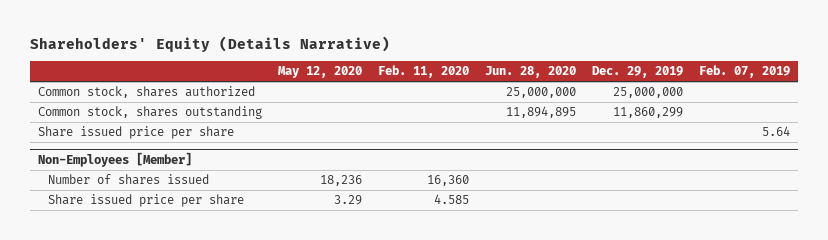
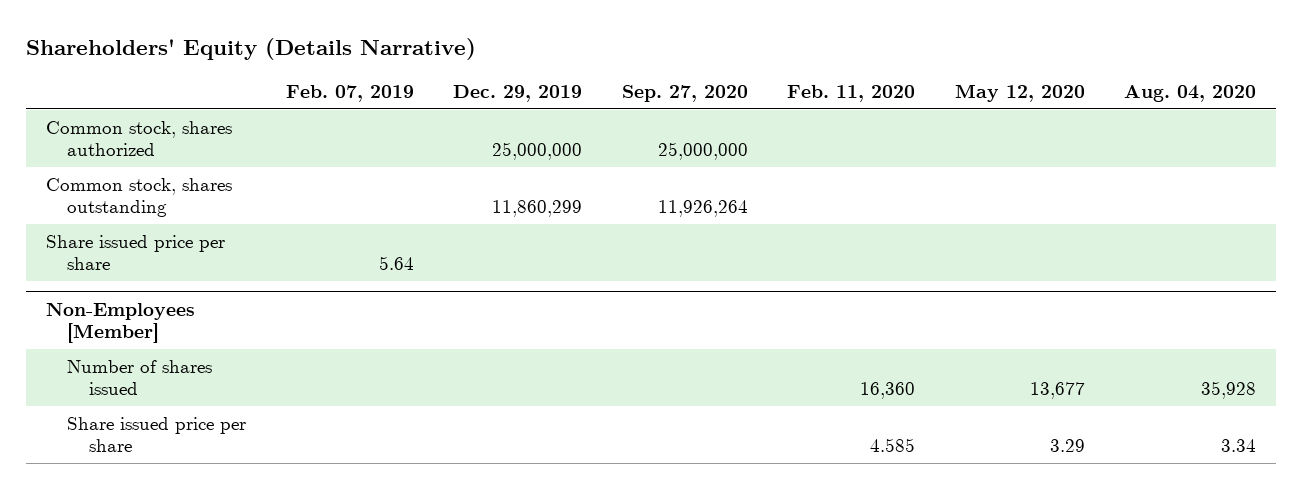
[484,66,576,79] Jun. 28, 2020 -> none
none -> [621,84,748,102] Sep. 27, 2020
none -> [1124,84,1257,102] Aug. 04, 2020
[319,175,362,187] 18,236 -> [1029,381,1085,399] 13,677

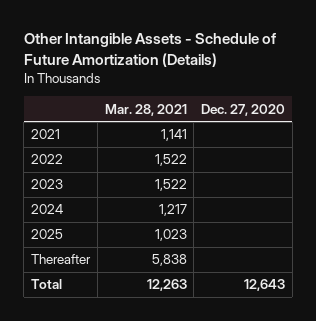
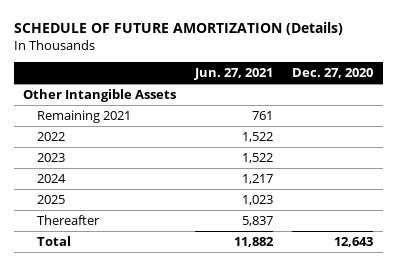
[23,33,276,67] Other Intangible Assets - Schedule of Future Amortization (Details) -> [13,22,343,36] SCHEDULE OF FUTURE AMORTIZATION (Details)
[104,103,187,116] Mar. 28, 2021 -> none
none -> [194,67,274,80] Jun. 27, 2021
none -> [23,88,177,102] Other Intangible Assets
[31,129,61,140] 2021 -> [36,109,131,123] Remaining 2021

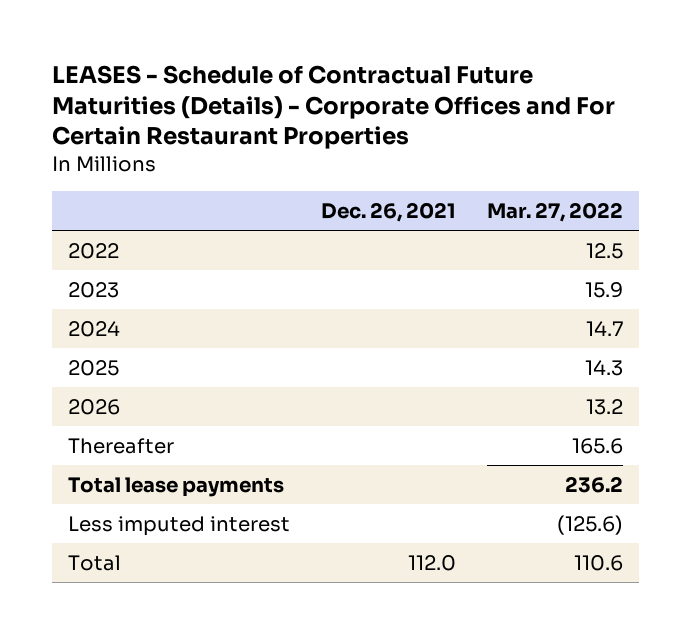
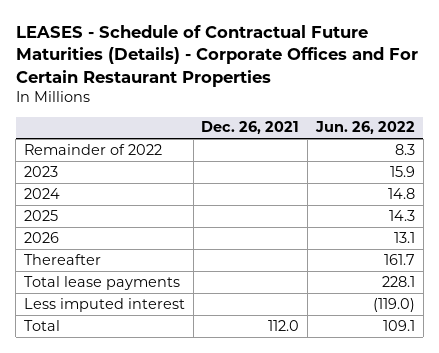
[487,201,624,222] Mar. 27, 2022 -> none
none -> [315,121,416,135] Jun. 26, 2022
[67,242,119,259] 2022 -> [23,143,162,155] Remainder of 2022

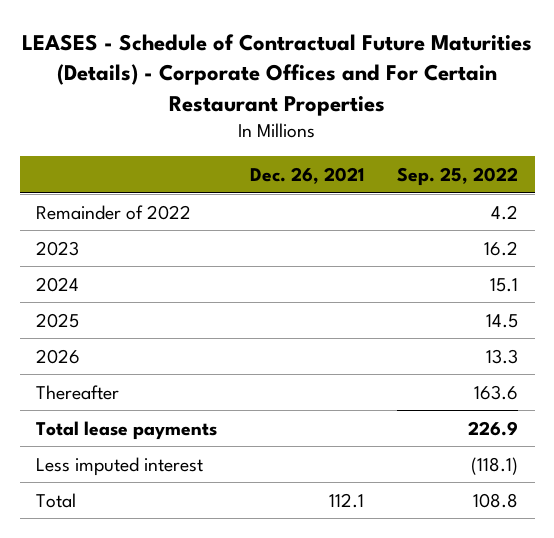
[315,121,416,135] Jun. 26, 2022 -> none
none -> [397,167,519,187] Sep. 25, 2022
[268,319,300,331] 112.0 -> [329,492,365,508] 112.1

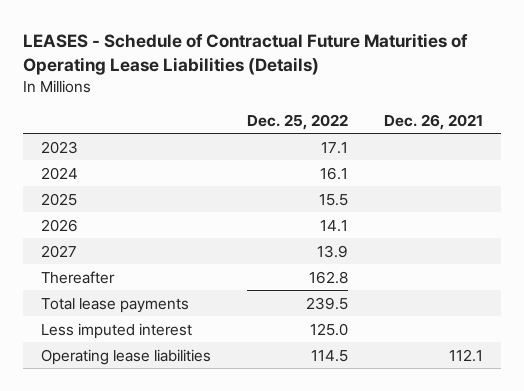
[22,33,533,116] LEASES - Schedule of Contractual Future Maturities (Details) - Corporate Offices and For Certain Restaurant Properties -> [23,33,469,75] LEASES - Schedule of Contractual Future Maturities of Operating Lease Liabilities (Details)
[397,167,519,187] Sep. 25, 2022 -> none
none -> [246,113,348,130] Dec. 25, 2022
[36,204,192,220] Remainder of 2022 -> none
none -> [41,244,78,258] 2027
[36,492,77,508] Total -> [41,348,212,365] Operating lease liabilities

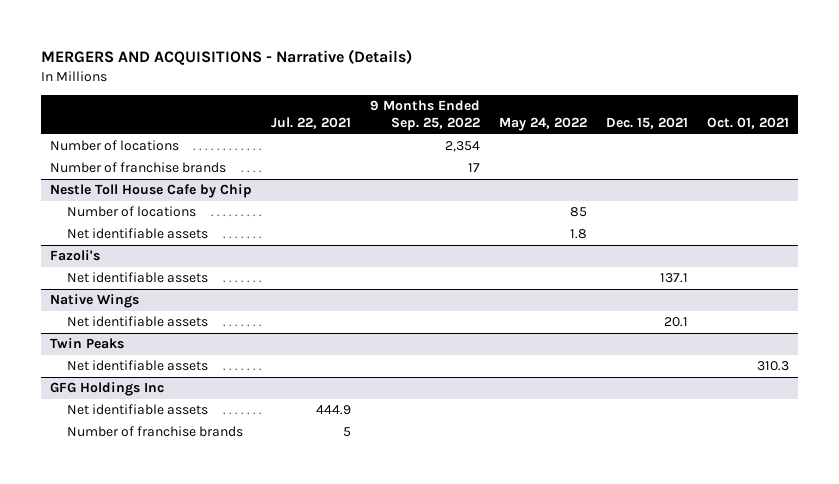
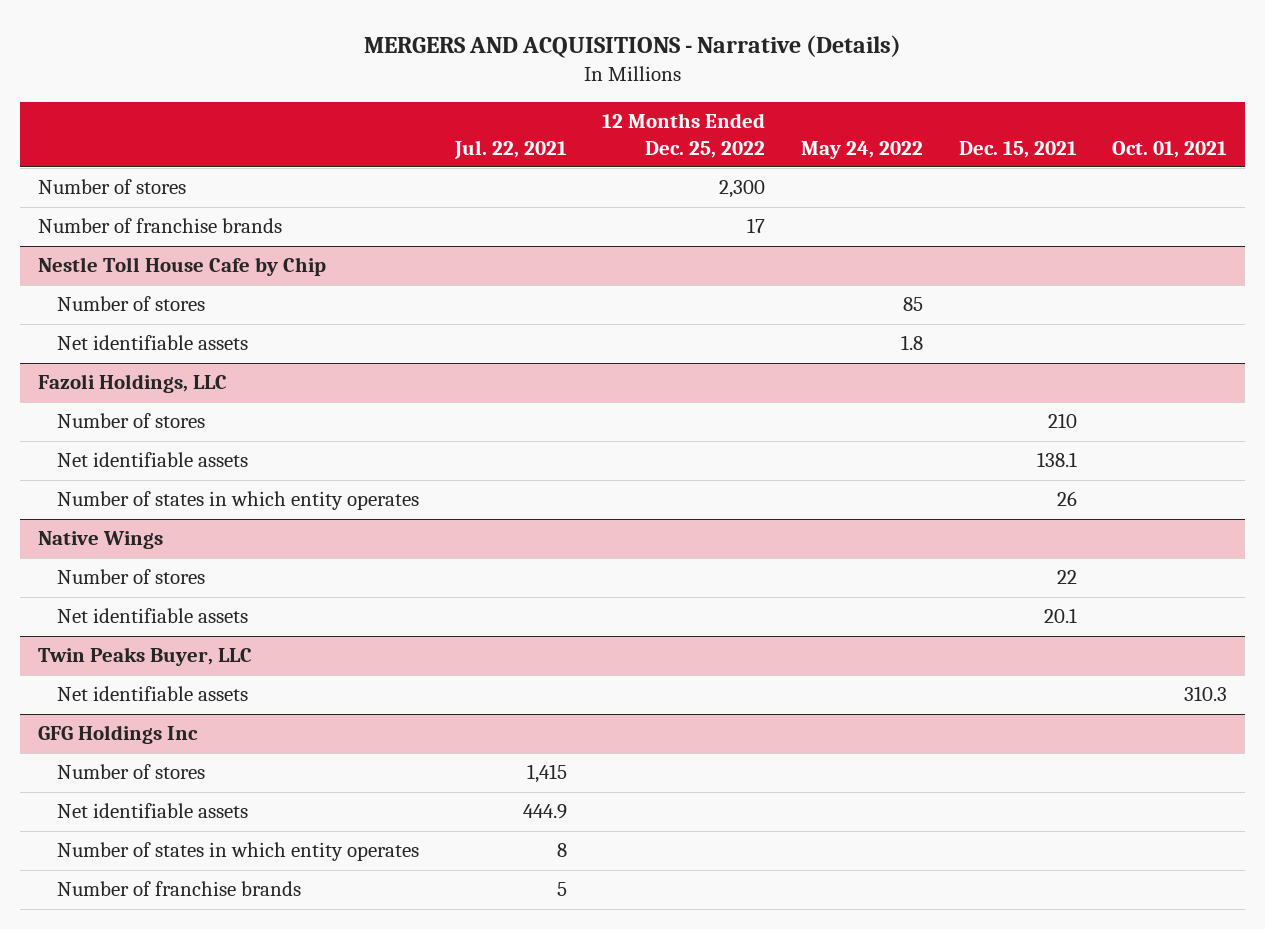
[370,100,481,132] 9 Months Ended Sep. 25, 2022 -> none
none -> [602,113,766,158] 12 Months Ended Dec. 25, 2022
[50,140,180,152] Number of locations -> [38,179,187,195] Number of stores
[66,206,196,218] Number of locations -> [57,296,206,312] Number of stores
[50,250,101,262] Fazoli's -> [38,374,228,394] Fazoli Holdings, LLC
none -> [57,413,206,429] Number of stores
[660,273,689,284] 137.1 -> [1036,452,1077,468] 138.1
none -> [57,491,420,511] Number of states in which entity operates
none -> [57,569,206,585] Number of stores
[50,338,125,350] Twin Peaks -> [38,647,253,667] Twin Peaks Buyer, LLC
none -> [57,764,206,780] Number of stores
none -> [57,842,420,862] Number of states in which entity operates

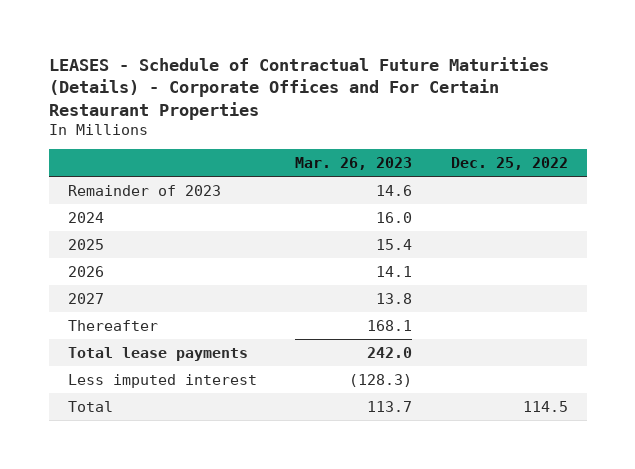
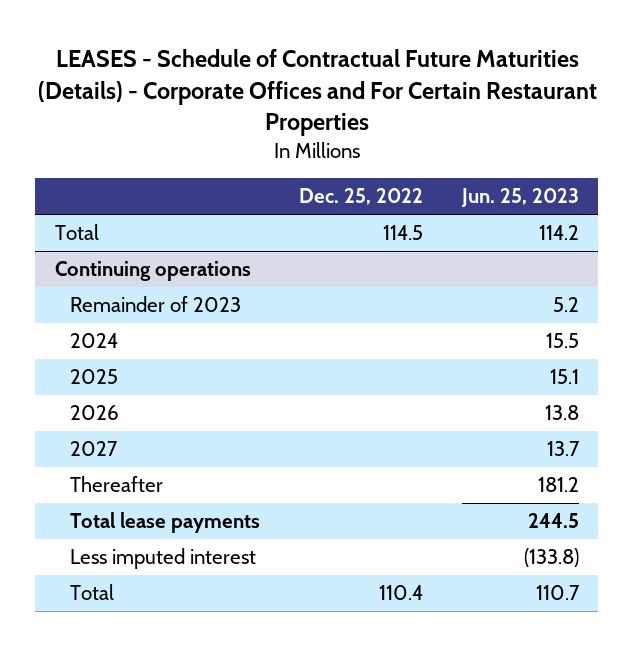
[295,157,413,171] Mar. 26, 2023 -> none
none -> [460,188,579,208] Jun. 25, 2023
[67,184,221,196] Remainder of 2023 -> none
[67,211,104,223] 2024 -> none
[67,238,104,250] 2025 -> none
[67,265,104,277] 2026 -> none
[67,292,104,304] 2027 -> none
[67,319,158,331] Thereafter -> none
[67,346,248,361] Total lease payments -> none
[67,373,257,388] Less imputed interest -> none
none -> [54,260,251,281] Continuing operations
none -> [70,295,242,312] Remainder of 2023
none -> [70,332,119,348] 2024
none -> [70,368,119,384] 2025
none -> [70,404,120,420] 2026
none -> [70,440,119,456] 2027
none -> [70,475,164,492] Thereafter
none -> [70,511,261,533] Total lease payments
none -> [70,547,257,569] Less imputed interest
none -> [70,583,115,600] Total

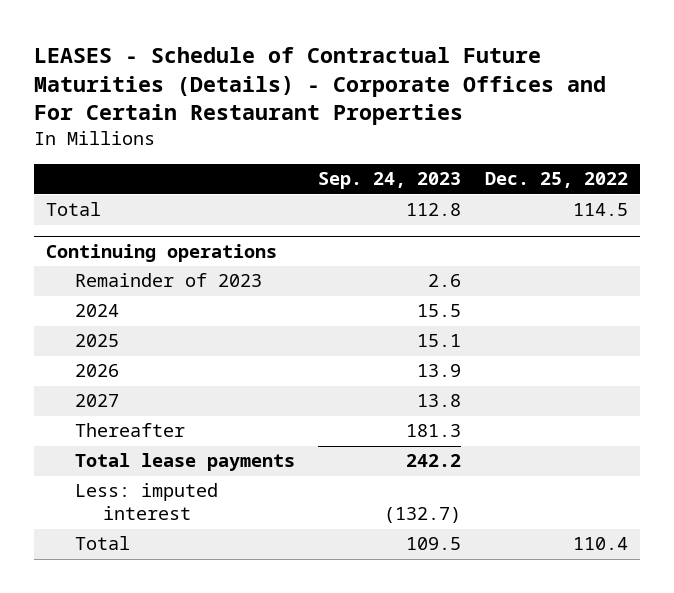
[460,188,579,208] Jun. 25, 2023 -> none
none -> [318,172,462,190] Sep. 24, 2023
[70,547,257,569] Less imputed interest -> [74,483,218,521] Less: imputed interest

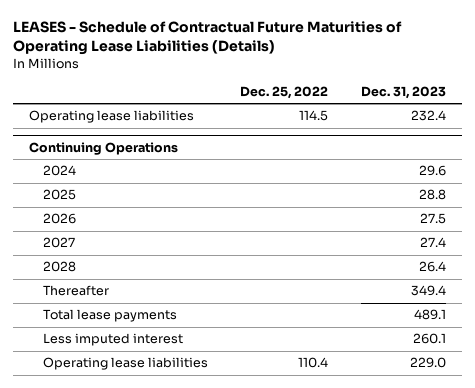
[33,46,606,126] LEASES - Schedule of Contractual Future Maturities (Details) - Corporate Offices and For Certain Restaurant Properties -> [12,20,402,55] LEASES - Schedule of Contractual Future Maturities of Operating Lease Liabilities (Details)
[318,172,462,190] Sep. 24, 2023 -> none
none -> [361,86,447,100] Dec. 31, 2023
[74,273,262,288] Remainder of 2023 -> none
[45,202,101,217] Total -> [29,110,195,124] Operating lease liabilities
[45,243,277,262] Continuing operations -> [29,141,179,155] Continuing Operations
none -> [42,261,76,273] 2028
[74,483,218,521] Less: imputed interest -> [42,333,183,347] Less imputed interest
[74,536,130,551] Total -> [42,357,208,371] Operating lease liabilities

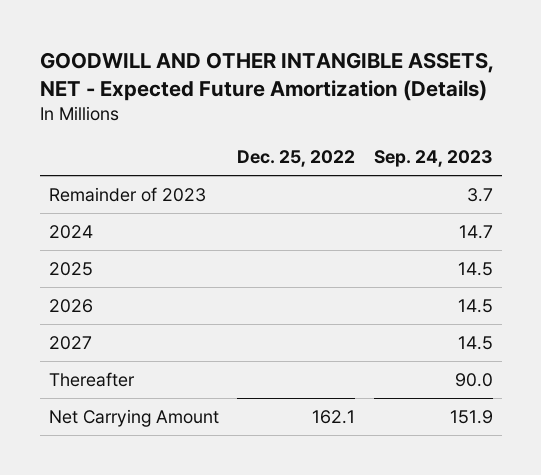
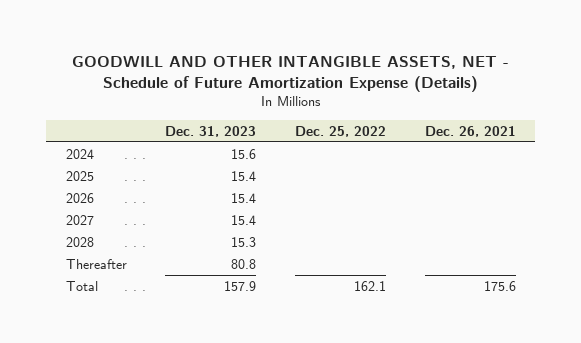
[39,51,494,101] GOODWILL AND OTHER INTANGIBLE ASSETS, NET - Expected Future Amortization (Details) -> [71,56,509,93] GOODWILL AND OTHER INTANGIBLE ASSETS, NET - Schedule of Future Amortization Expense (Details)
[373,149,493,167] Sep. 24, 2023 -> none
none -> [165,125,257,137] Dec. 31, 2023
none -> [424,125,516,137] Dec. 26, 2021
[48,186,206,202] Remainder of 2023 -> none
none -> [65,236,94,247] 2028
[48,408,219,427] Net Carrying Amount -> [65,280,98,291] Total

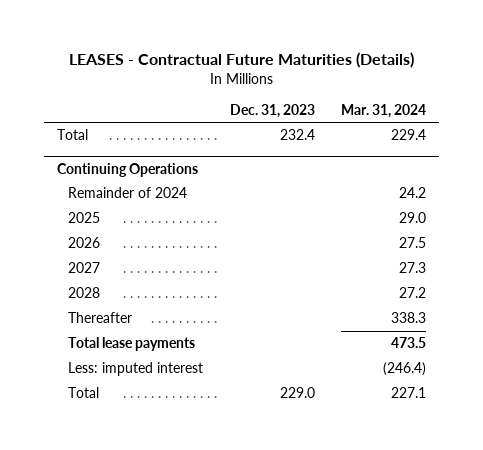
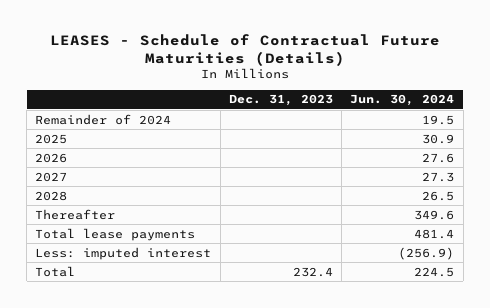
[68,52,414,69] LEASES - Contractual Future Maturities (Details) -> [49,33,440,66] LEASES - Schedule of Contractual Future Maturities (Details)
[340,103,426,118] Mar. 31, 2024 -> none
none -> [350,94,455,107] Jun. 30, 2024
none -> [35,113,172,125] Remainder of 2024
none -> [35,133,68,144] 2025
none -> [35,152,68,163] 2026
none -> [35,171,68,182] 2027
none -> [35,190,68,201] 2028
none -> [35,208,116,220] Thereafter
none -> [35,227,196,241] Total lease payments
none -> [35,246,212,260] Less: imputed interest
[57,162,199,177] Continuing Operations -> none
[68,187,188,199] Remainder of 2024 -> none
[68,212,101,224] 2025 -> none
[68,237,101,249] 2026 -> none
[68,262,101,274] 2027 -> none
[68,287,101,299] 2028 -> none
[68,312,133,324] Thereafter -> none
[68,337,196,352] Total lease payments -> none
[68,362,204,377] Less: imputed interest -> none
[68,387,100,399] Total -> none

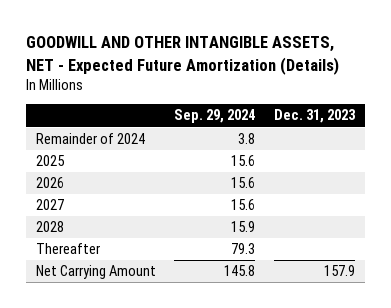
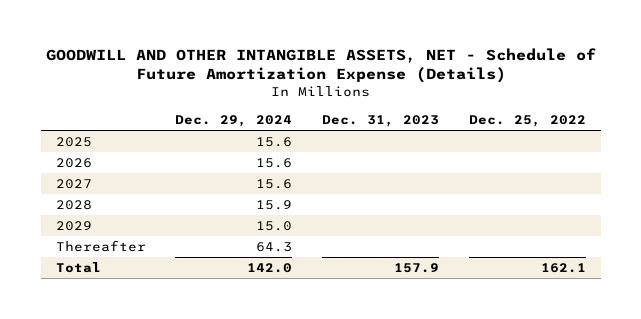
[26,36,340,75] GOODWILL AND OTHER INTANGIBLE ASSETS, NET - Expected Future Amortization (Details) -> [45,48,596,84] GOODWILL AND OTHER INTANGIBLE ASSETS, NET - Schedule of Future Amortization Expense (Details)
[174,109,256,124] Sep. 29, 2024 -> none
none -> [175,114,293,127] Dec. 29, 2024
none -> [468,114,586,127] Dec. 25, 2022
[35,133,145,145] Remainder of 2024 -> none
none -> [55,221,92,232] 2029
[35,265,156,280] Net Carrying Amount -> [55,262,101,274] Total

